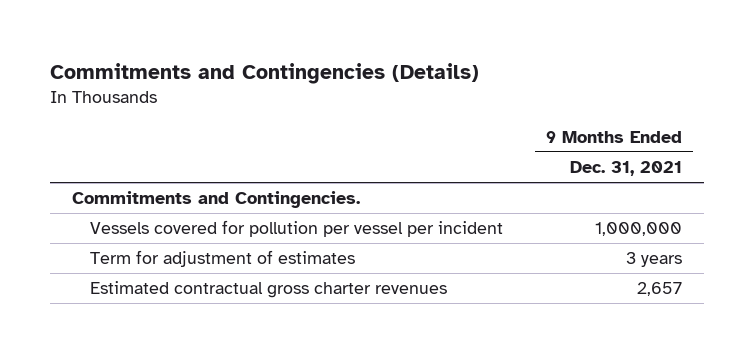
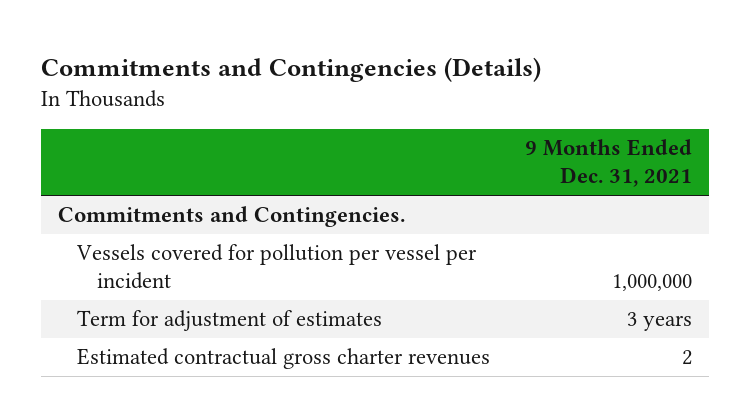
[636,282,682,297] 2,657 -> [681,350,692,366] 2

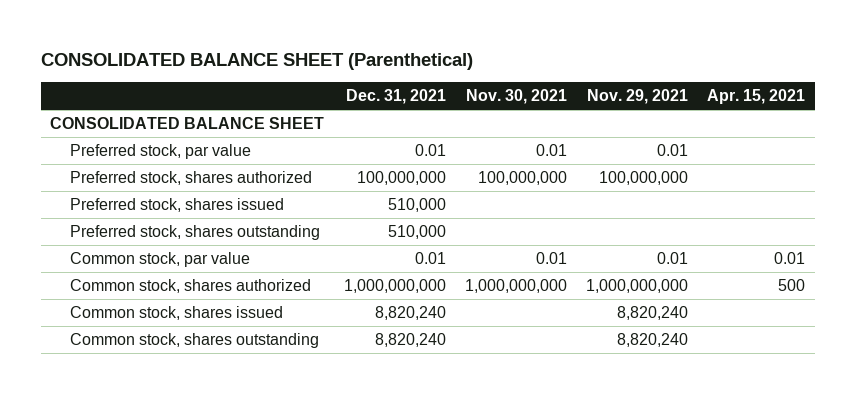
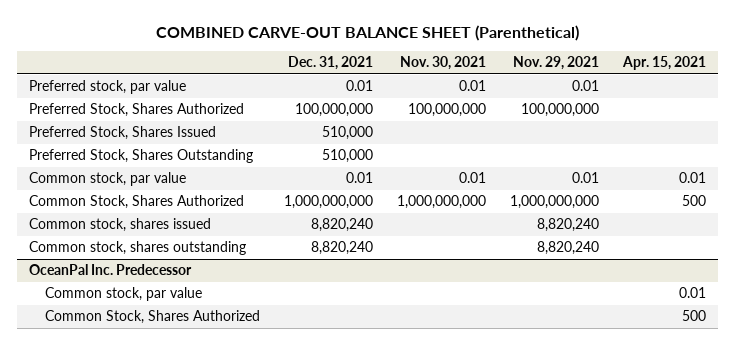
[40,53,473,71] CONSOLIDATED BALANCE SHEET (Parenthetical) -> [155,24,579,41] COMBINED CARVE-OUT BALANCE SHEET (Parenthetical)
[50,117,325,130] CONSOLIDATED BALANCE SHEET -> none
[69,171,312,186] Preferred stock, shares authorized -> [29,103,245,118] Preferred Stock, Shares Authorized
[69,198,284,213] Preferred stock, shares issued -> [29,126,217,141] Preferred Stock, Shares Issued
[69,225,320,241] Preferred stock, shares outstanding -> [29,149,254,164] Preferred Stock, Shares Outstanding
[69,279,311,294] Common stock, shares authorized -> [29,195,245,210] Common Stock, Shares Authorized
none -> [29,264,193,276] OceanPal Inc. Predecessor
none -> [44,287,202,302] Common stock, par value
none -> [44,310,260,325] Common Stock, Shares Authorized

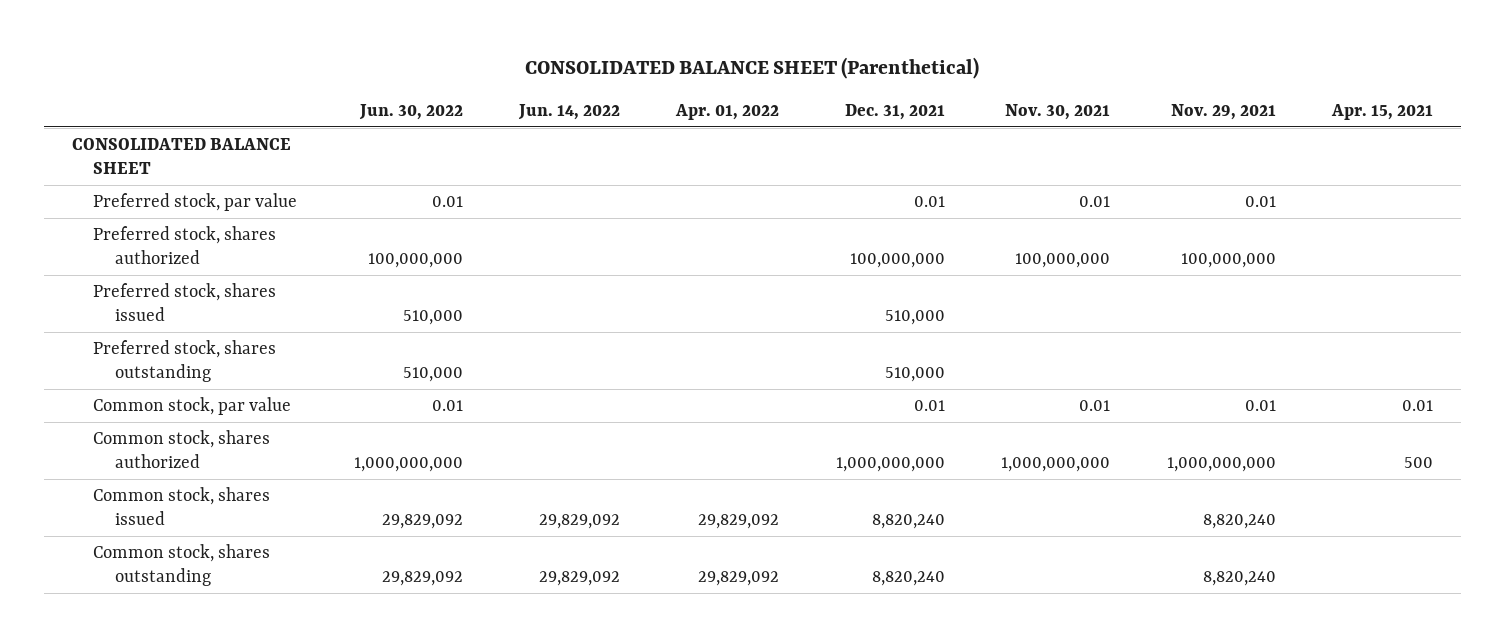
[155,24,579,41] COMBINED CARVE-OUT BALANCE SHEET (Parenthetical) -> [525,56,980,79] CONSOLIDATED BALANCE SHEET (Parenthetical)
none -> [358,103,463,120] Jun. 30, 2022
none -> [518,103,621,120] Jun. 14, 2022
none -> [675,103,780,120] Apr. 01, 2022
none -> [71,138,291,174] CONSOLIDATED BALANCE SHEET
[29,103,245,118] Preferred Stock, Shares Authorized -> [93,226,277,264] Preferred stock, shares authorized
[29,126,217,141] Preferred Stock, Shares Issued -> [93,283,277,321] Preferred stock, shares issued
[29,149,254,164] Preferred Stock, Shares Outstanding -> [93,340,277,382] Preferred stock, shares outstanding
[29,195,245,210] Common Stock, Shares Authorized -> [93,430,271,468] Common stock, shares authorized
[29,264,193,276] OceanPal Inc. Predecessor -> none
[44,287,202,302] Common stock, par value -> none
[44,310,260,325] Common Stock, Shares Authorized -> none

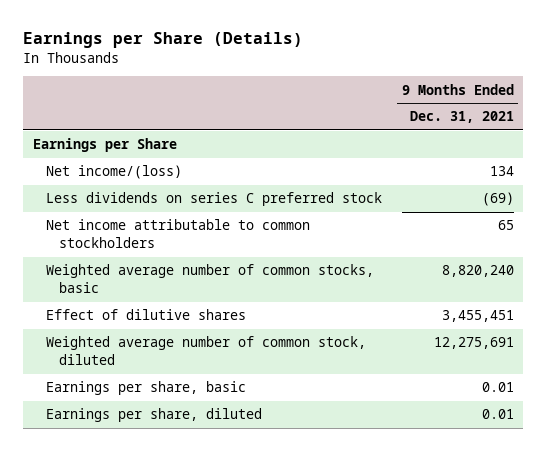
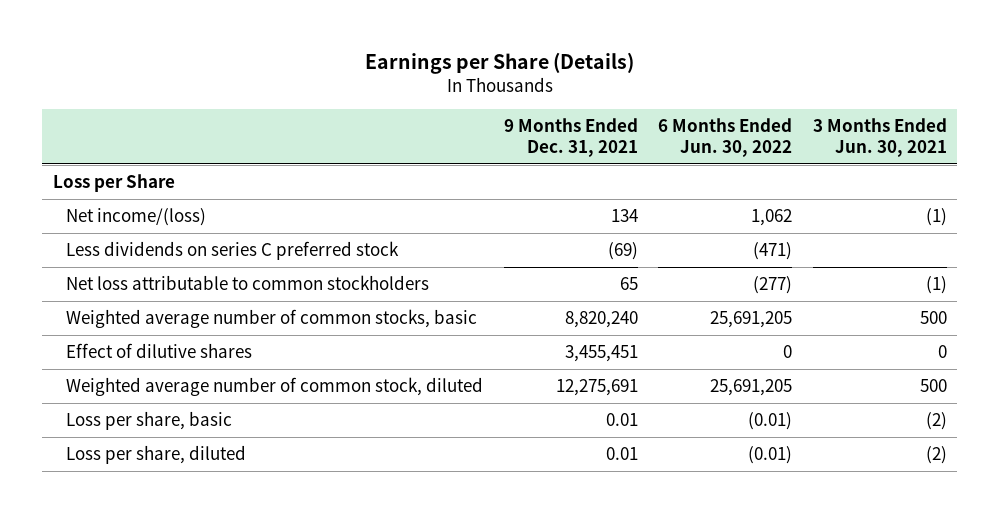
none -> [658,117,793,158] 6 Months Ended Jun. 30, 2022
none -> [812,117,947,158] 3 Months Ended Jun. 30, 2021
[32,138,177,153] Earnings per Share -> [52,174,175,193] Loss per Share
[45,219,310,249] Net income attributable to common stockholders -> [66,275,430,291] Net loss attributable to common stockholders
[45,381,246,396] Earnings per share, basic -> [66,411,233,431] Loss per share, basic
[45,408,262,423] Earnings per share, diluted -> [66,445,247,465] Loss per share, diluted

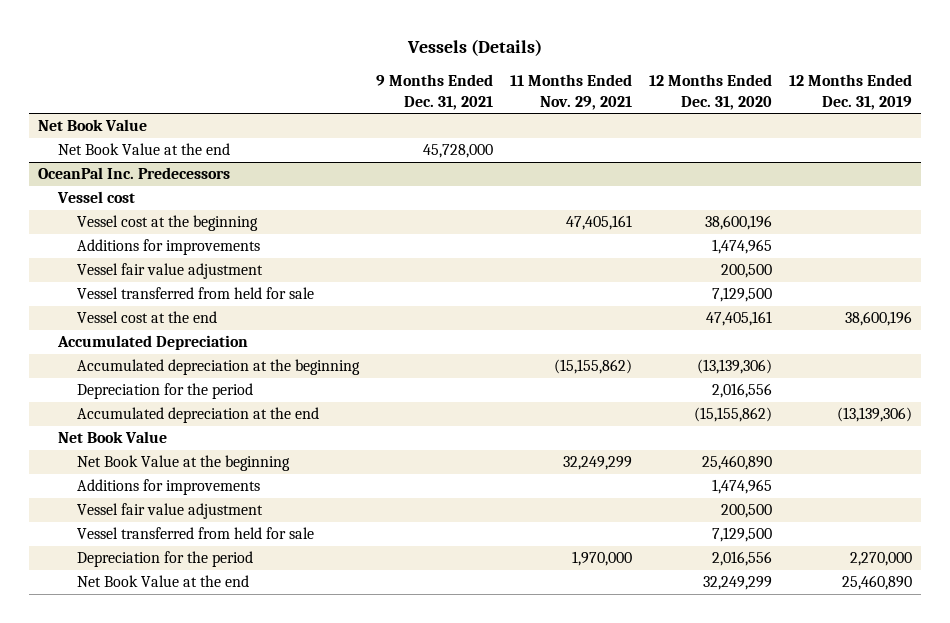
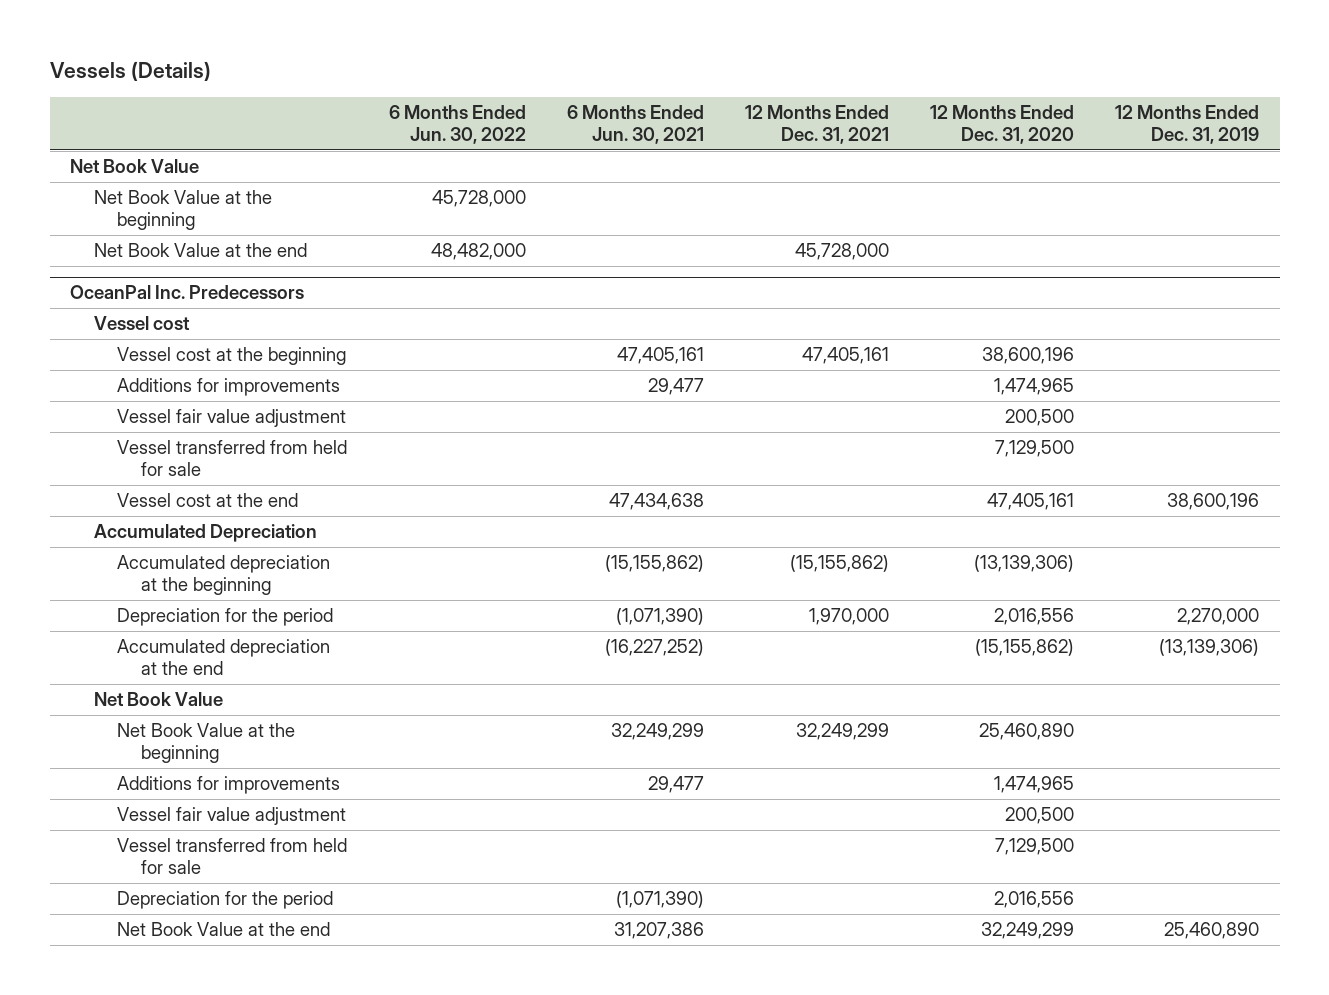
[376,74,494,110] 9 Months Ended Dec. 31, 2021 -> none
[510,74,633,110] 11 Months Ended Nov. 29, 2021 -> none
none -> [388,104,526,145] 6 Months Ended Jun. 30, 2022
none -> [566,104,704,145] 6 Months Ended Jun. 30, 2021
none -> [744,104,889,145] 12 Months Ended Dec. 31, 2021
none -> [93,189,272,231] Net Book Value at the beginning
[77,551,254,568] Depreciation for the period -> [117,607,334,626] Depreciation for the period
[77,383,254,400] Depreciation for the period -> [117,890,334,909] Depreciation for the period

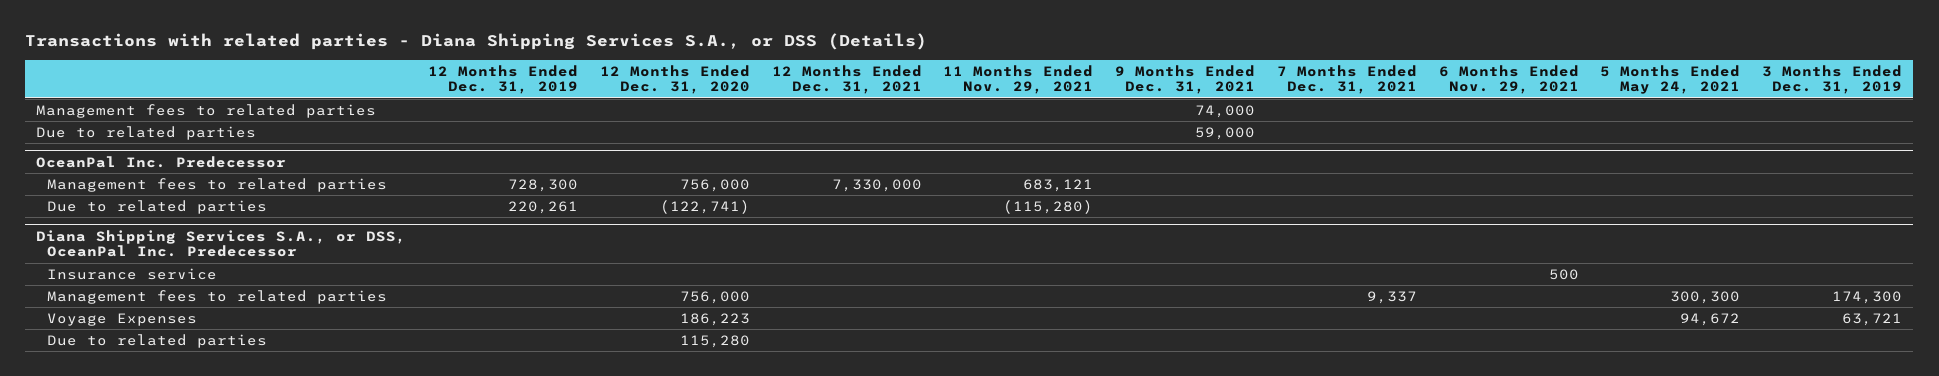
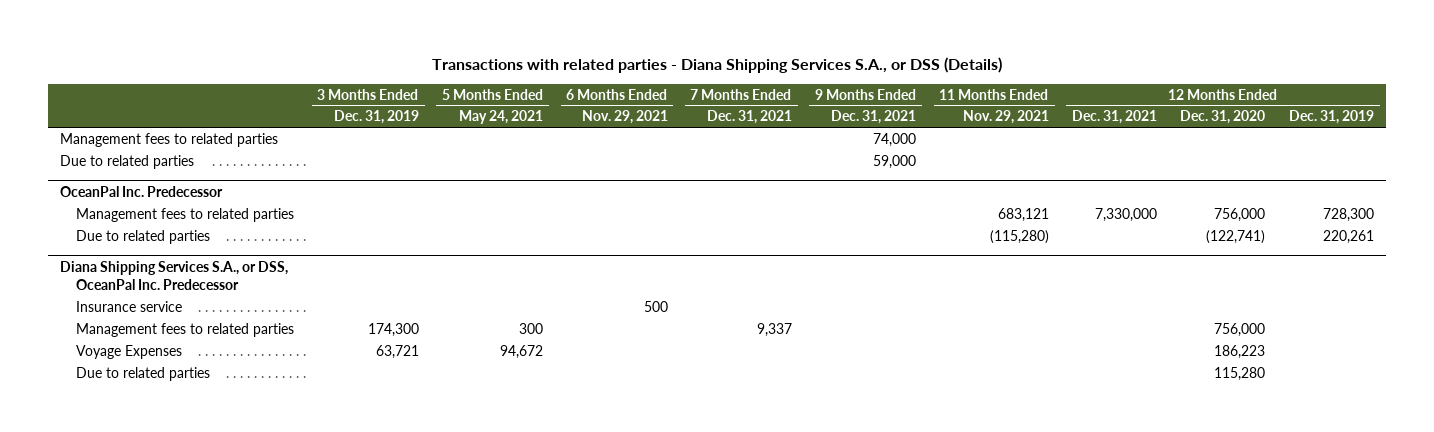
[1670,290,1741,304] 300,300 -> [519,322,544,334] 300

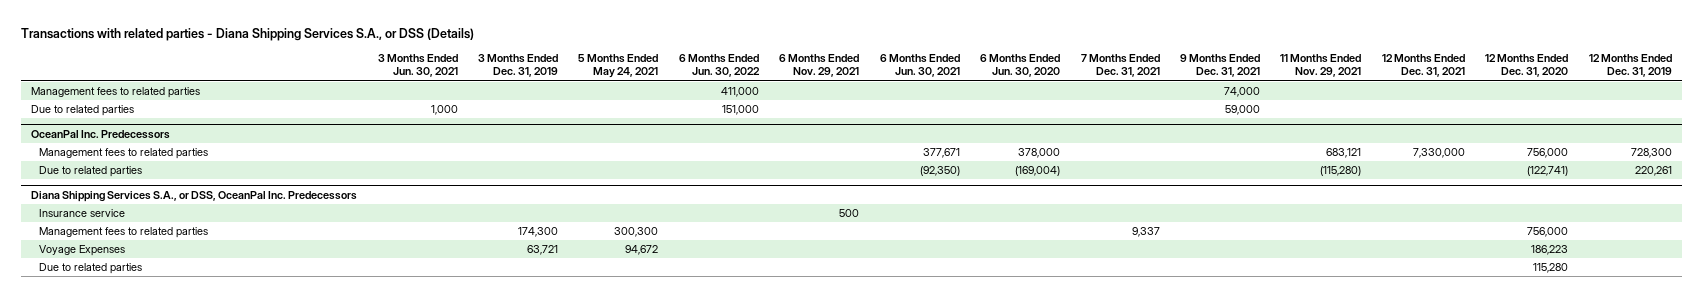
none -> [377,54,458,78] 3 Months Ended Jun. 30, 2021
none -> [678,54,760,78] 6 Months Ended Jun. 30, 2022
none -> [879,54,960,78] 6 Months Ended Jun. 30, 2021
none -> [980,54,1061,78] 6 Months Ended Jun. 30, 2020
[60,185,224,197] OceanPal Inc. Predecessor -> [31,129,171,139] OceanPal Inc. Predecessors
[60,260,289,290] Diana Shipping Services S.A., or DSS, OceanPal Inc. Predecessor -> [31,190,358,202] Diana Shipping Services S.A., or DSS, OceanPal Inc. Predecessors
[519,322,544,334] 300 -> [614,227,659,238] 300,300

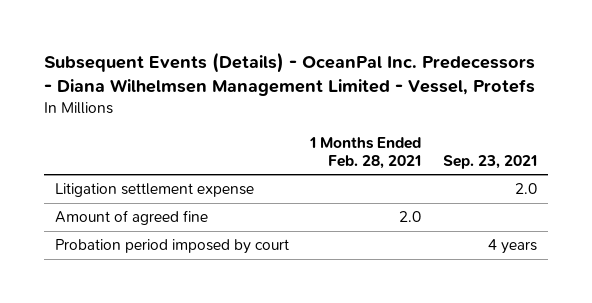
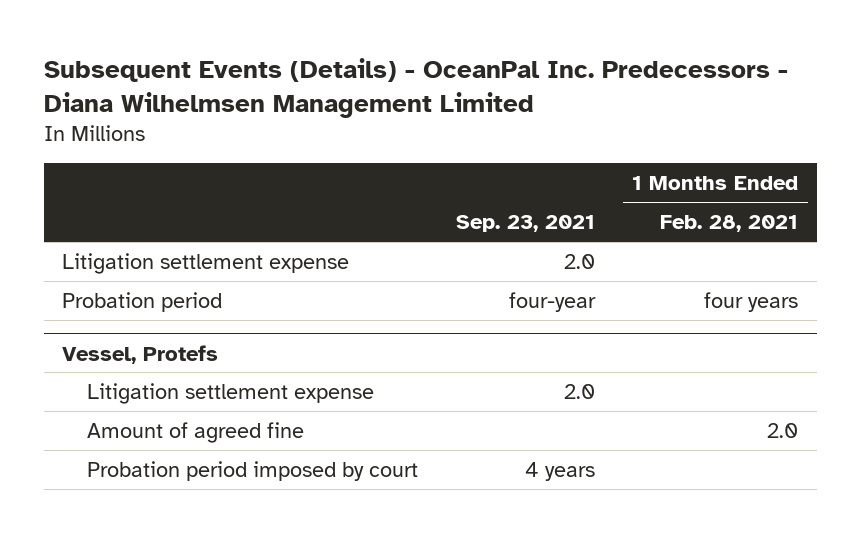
[44,52,536,97] Subsequent Events (Details) - OceanPal Inc. Predecessors - Diana Wilhelmsen Management Limited - Vessel, Protefs -> [43,57,788,118] Subsequent Events (Details) - OceanPal Inc. Predecessors - Diana Wilhelmsen Management Limited
none -> [62,291,223,312] Probation period
none -> [62,344,219,364] Vessel, Protefs
none -> [87,382,375,404] Litigation settlement expense

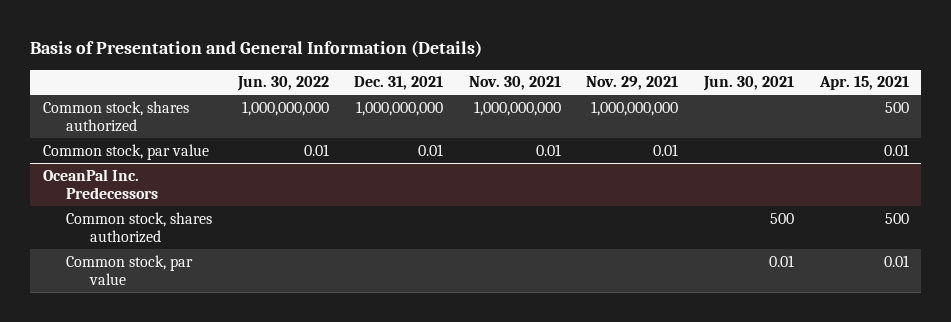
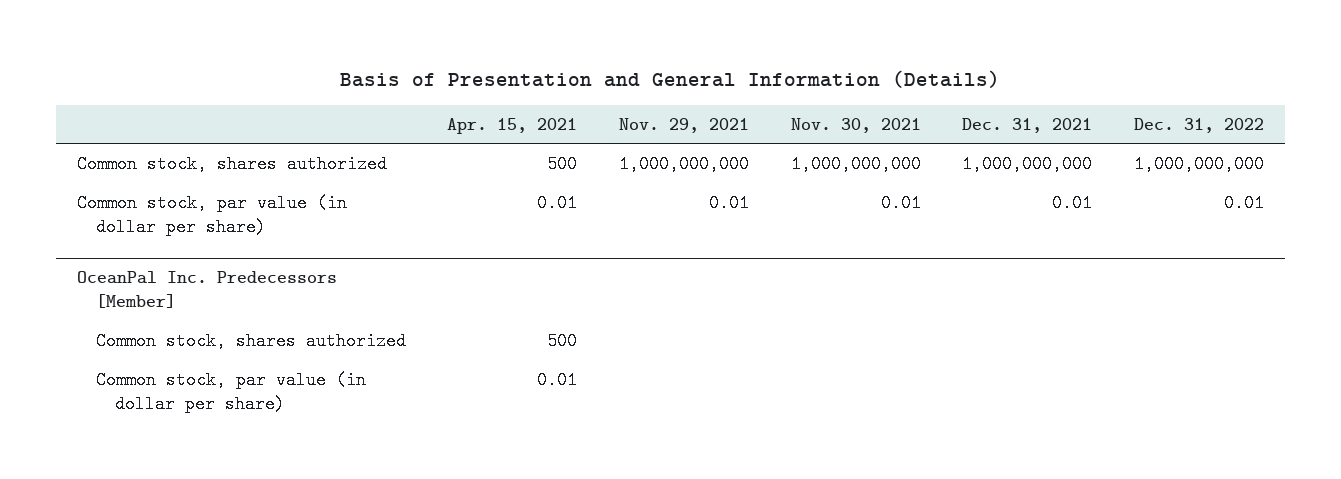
[236,76,329,92] Jun. 30, 2022 -> none
[703,76,795,92] Jun. 30, 2021 -> none
none -> [1134,117,1265,133] Dec. 31, 2022
[42,143,209,160] Common stock, par value -> [76,194,347,237] Common stock, par value (in dollar per share)
[42,168,159,200] OceanPal Inc. Predecessors -> [76,271,337,309] OceanPal Inc. Predecessors [Member]
[66,254,194,286] Common stock, par value -> [95,371,366,414] Common stock, par value (in dollar per share)

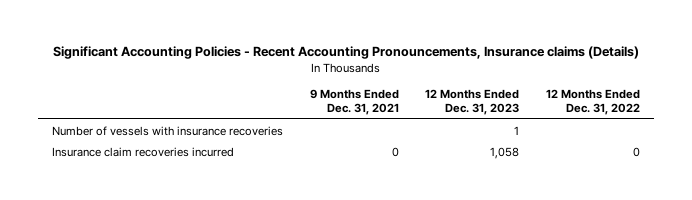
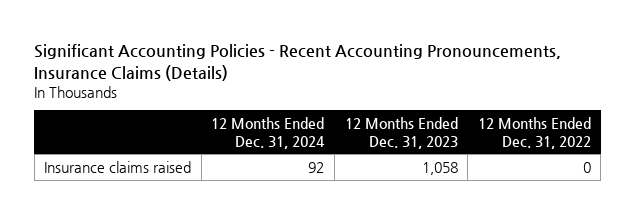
[53,46,640,60] Significant Accounting Policies - Recent Accounting Pronouncements, Insurance claims (Details) -> [34,43,562,81] Significant Accounting Policies - Recent Accounting Pronouncements, Insurance Claims (Details)
[309,88,399,116] 9 Months Ended Dec. 31, 2021 -> none
none -> [211,117,326,149] 12 Months Ended Dec. 31, 2024
[51,125,283,136] Number of vessels with insurance recoveries -> none
[51,146,234,157] Insurance claim recoveries incurred -> [44,160,192,173] Insurance claims raised

